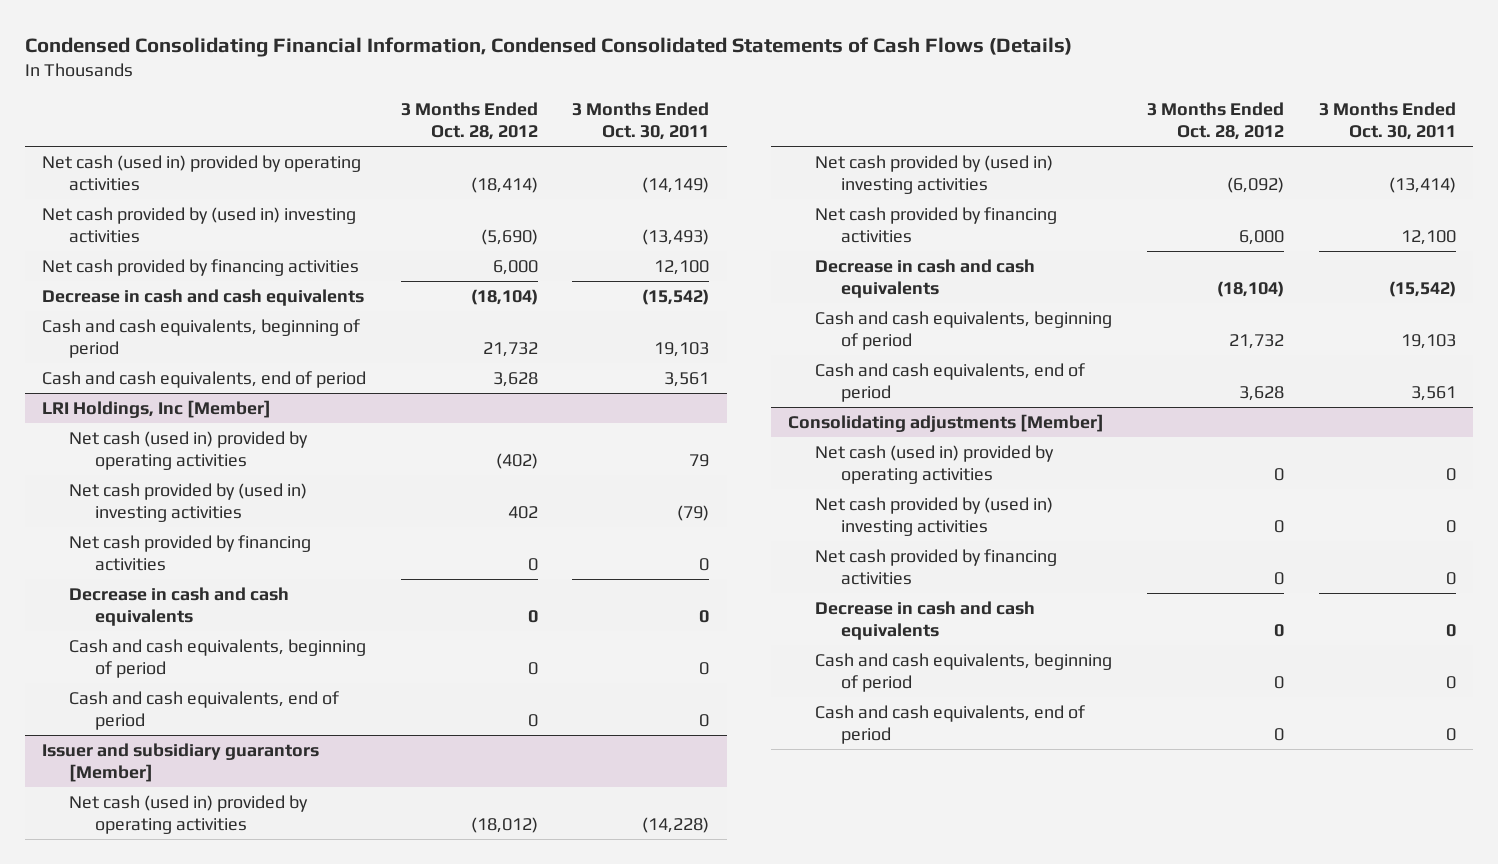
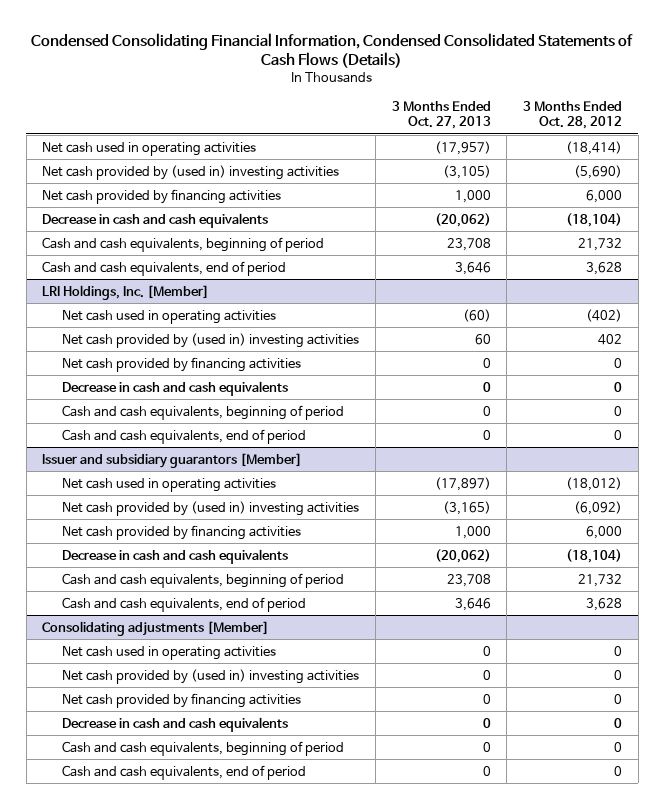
[572,101,710,141] 3 Months Ended Oct. 30, 2011 -> none
none -> [391,101,491,130] 3 Months Ended Oct. 27, 2013
[42,154,362,191] Net cash (used in) provided by operating activities -> [42,141,257,156] Net cash used in operating activities
[42,399,272,418] LRI Holdings, Inc [Member] -> [42,284,210,300] LRI Holdings, Inc. [Member]
[68,430,308,470] Net cash (used in) provided by operating activities -> [62,309,277,324] Net cash used in operating activities
[68,794,308,834] Net cash (used in) provided by operating activities -> [62,477,277,492] Net cash used in operating activities
[814,444,1054,484] Net cash (used in) provided by operating activities -> [62,645,277,660] Net cash used in operating activities

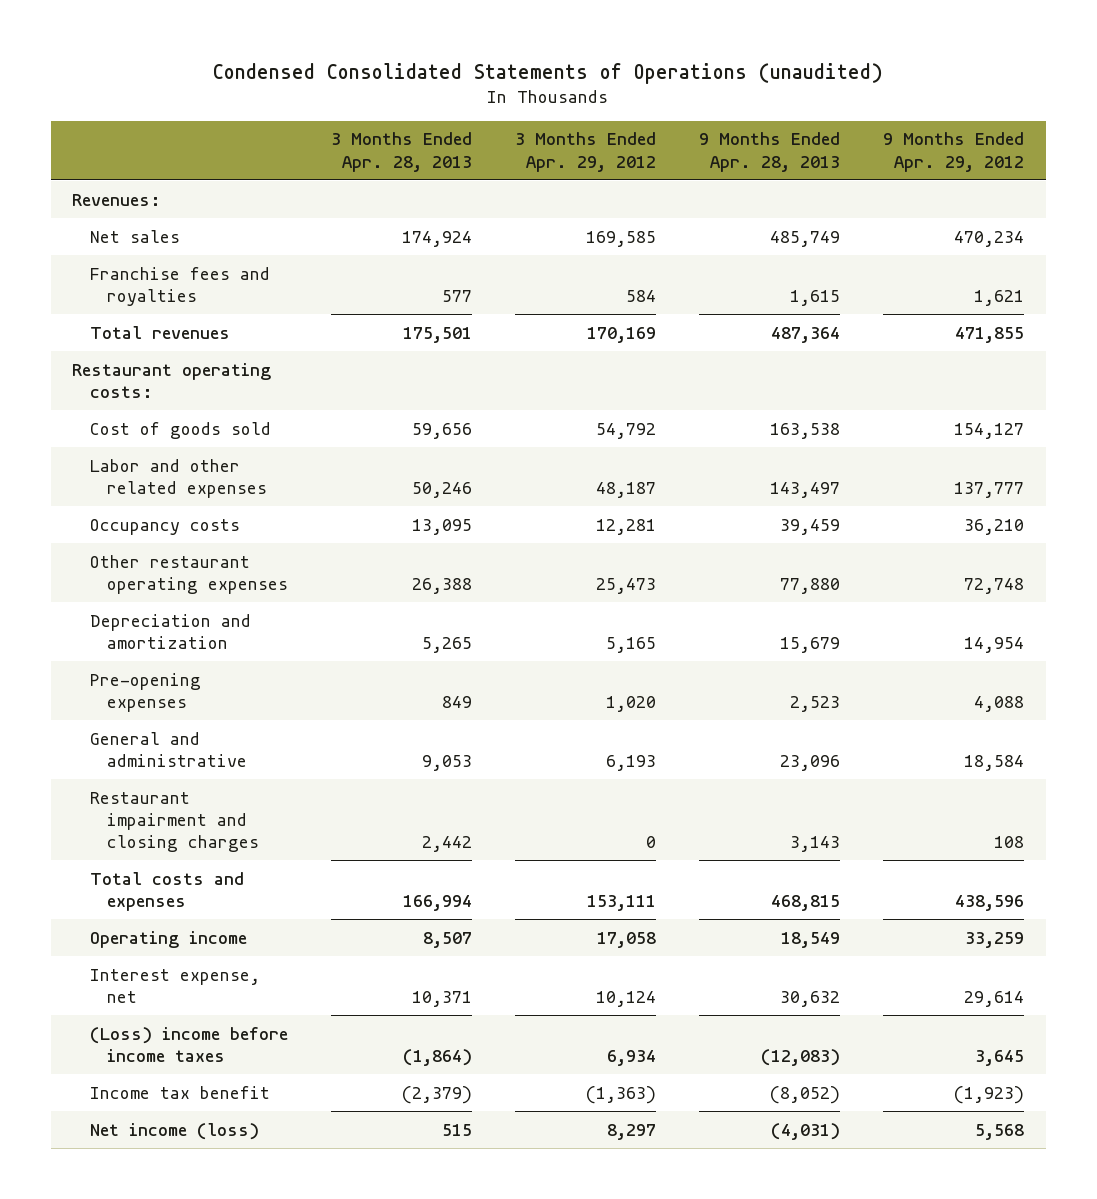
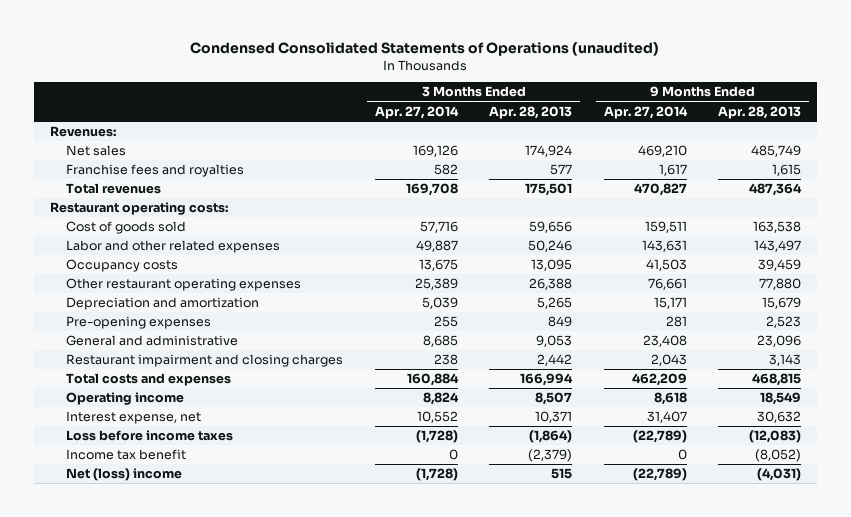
[515,132,657,172] 3 Months Ended Apr. 29, 2012 -> none
[883,132,1025,172] 9 Months Ended Apr. 29, 2012 -> none
none -> [374,105,459,119] Apr. 27, 2014
none -> [603,105,688,119] Apr. 27, 2014
[89,1026,288,1062] (Loss) income before income taxes -> [66,430,234,442] Loss before income taxes
[89,1122,259,1140] Net income (loss) -> [66,468,183,482] Net (loss) income

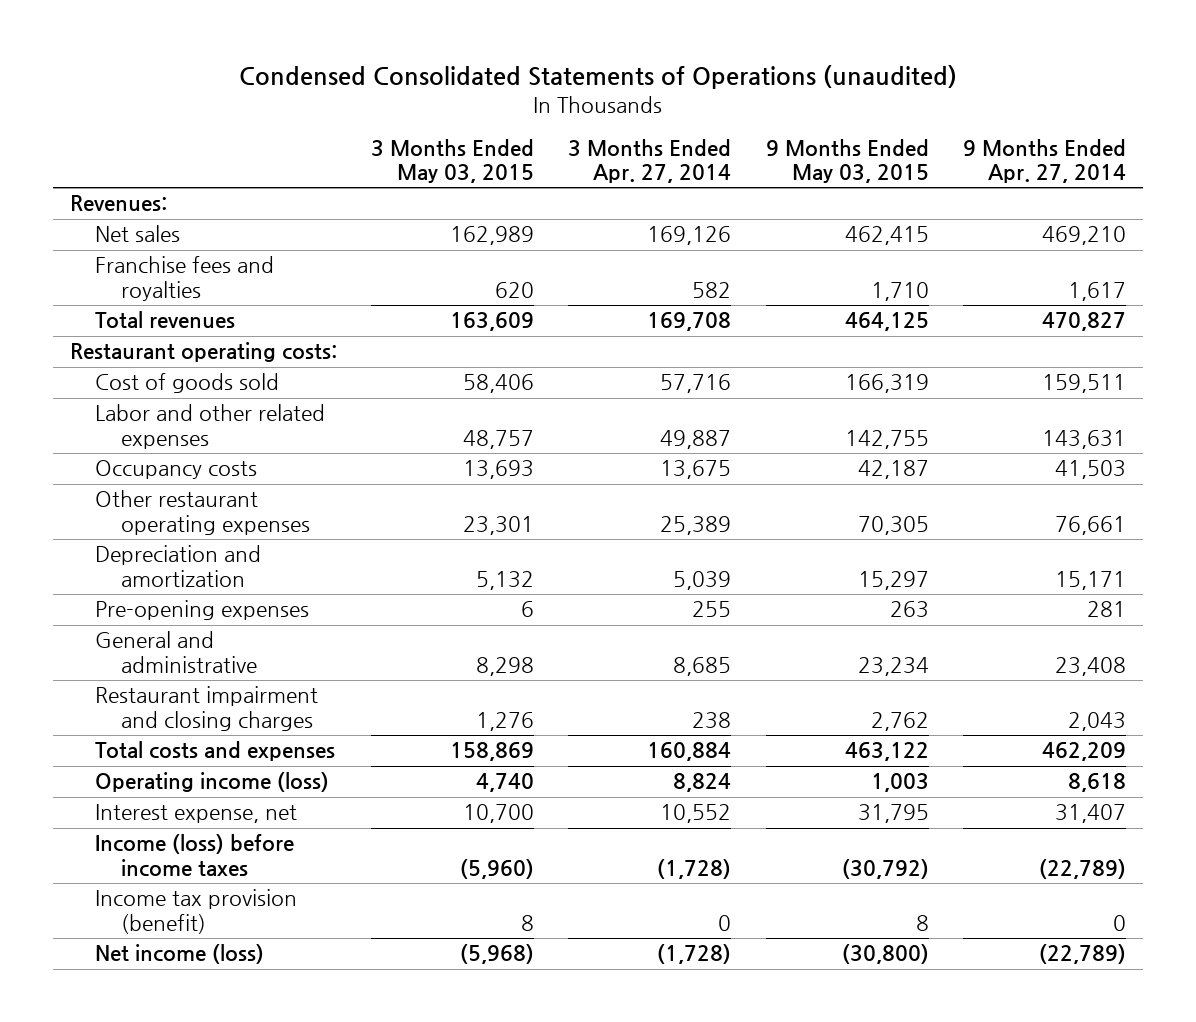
[489,105,573,119] Apr. 28, 2013 -> none
[718,105,802,119] Apr. 28, 2013 -> none
none -> [371,138,535,183] 3 Months Ended May 03, 2015
none -> [765,138,929,183] 9 Months Ended May 03, 2015
[66,392,185,406] Operating income -> [95,772,330,793] Operating income (loss)
[66,430,234,442] Loss before income taxes -> [95,834,295,877] Income (loss) before income taxes
[66,449,187,461] Income tax benefit -> [95,889,298,934] Income tax provision (benefit)
[66,468,183,482] Net (loss) income -> [95,944,265,965] Net income (loss)

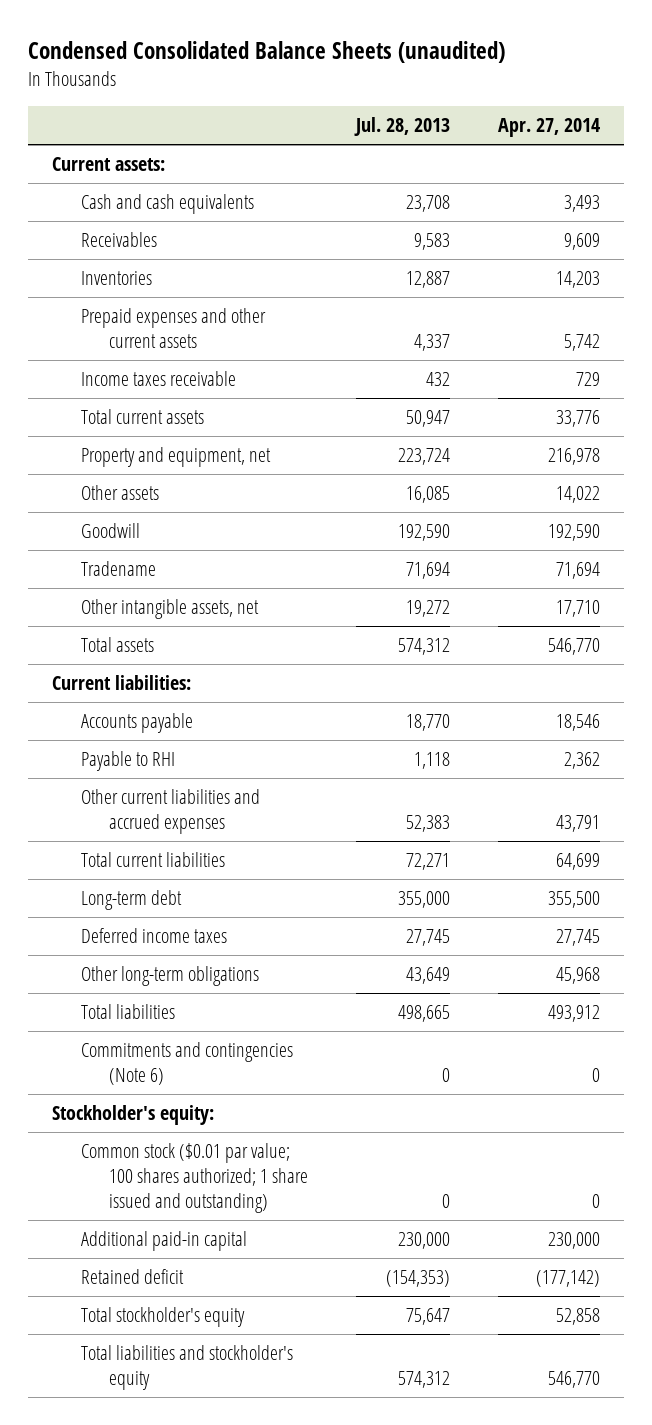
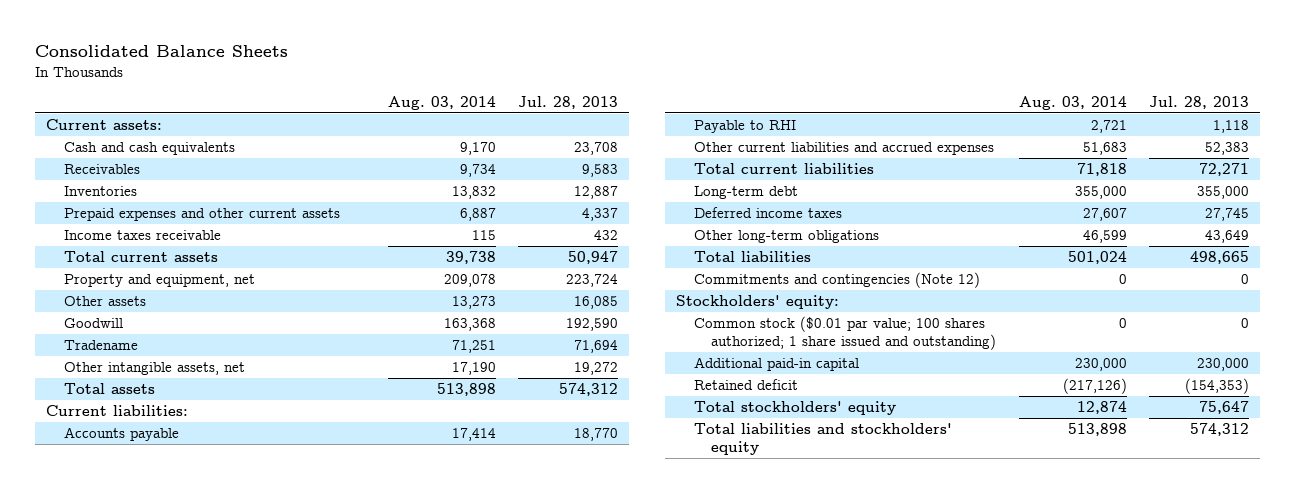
[28,41,506,64] Condensed Consolidated Balance Sheets (unaudited) -> [35,45,289,58] Consolidated Balance Sheets
[498,117,601,137] Apr. 27, 2014 -> none
none -> [388,95,497,110] Aug. 03, 2014
[80,1042,293,1085] Commitments and contingencies (Note 6) -> [693,271,980,288] Commitments and contingencies (Note 12)
[52,1105,215,1126] Stockholder's equity: -> [676,294,840,309] Stockholders' equity:
[80,1307,245,1328] Total stockholder's equity -> [693,400,896,415] Total stockholders' equity
[80,1345,293,1390] Total liabilities and stockholder's equity -> [693,422,952,455] Total liabilities and stockholders' equity

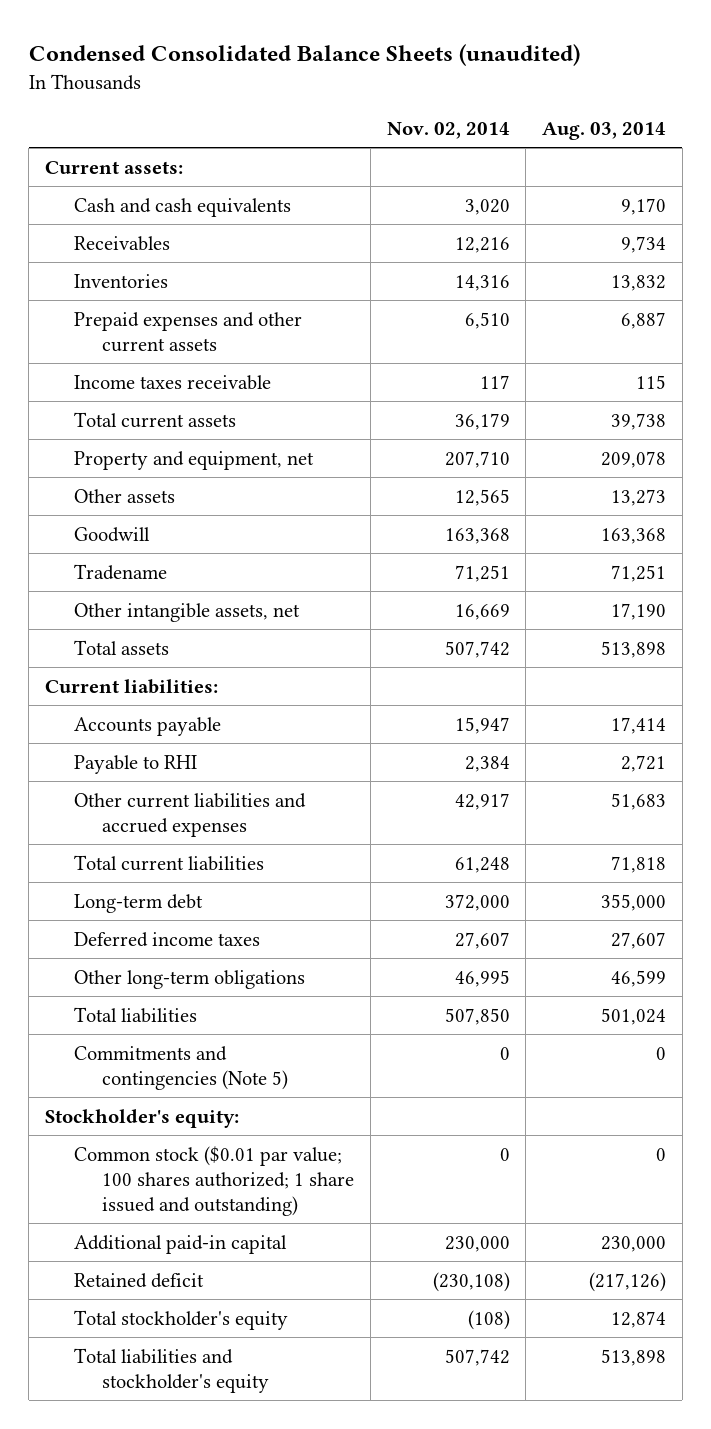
[35,45,289,58] Consolidated Balance Sheets -> [28,43,580,66] Condensed Consolidated Balance Sheets (unaudited)
[518,95,619,109] Jul. 28, 2013 -> none
none -> [386,121,510,139] Nov. 02, 2014
[693,271,980,288] Commitments and contingencies (Note 12) -> [73,1045,289,1090] Commitments and contingencies (Note 5)
[676,294,840,309] Stockholders' equity: -> [45,1108,240,1128] Stockholder's equity:
[693,400,896,415] Total stockholders' equity -> [73,1309,288,1330] Total stockholder's equity
[693,422,952,455] Total liabilities and stockholders' equity -> [73,1347,270,1393] Total liabilities and stockholder's equity

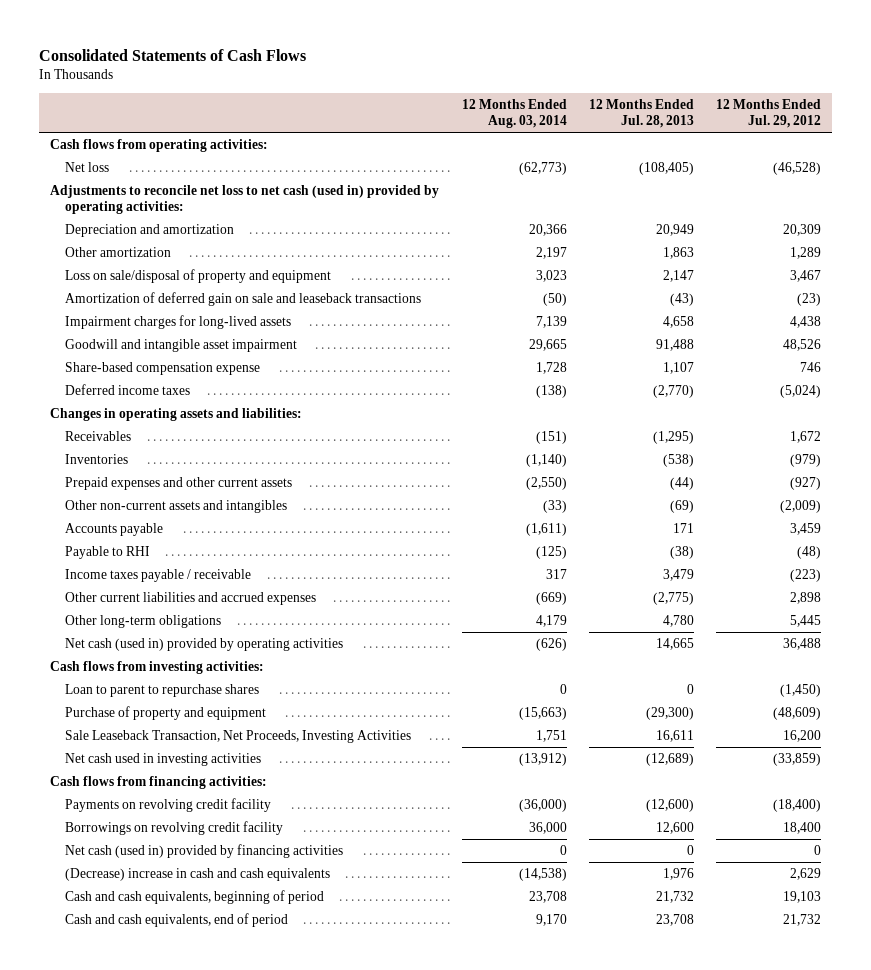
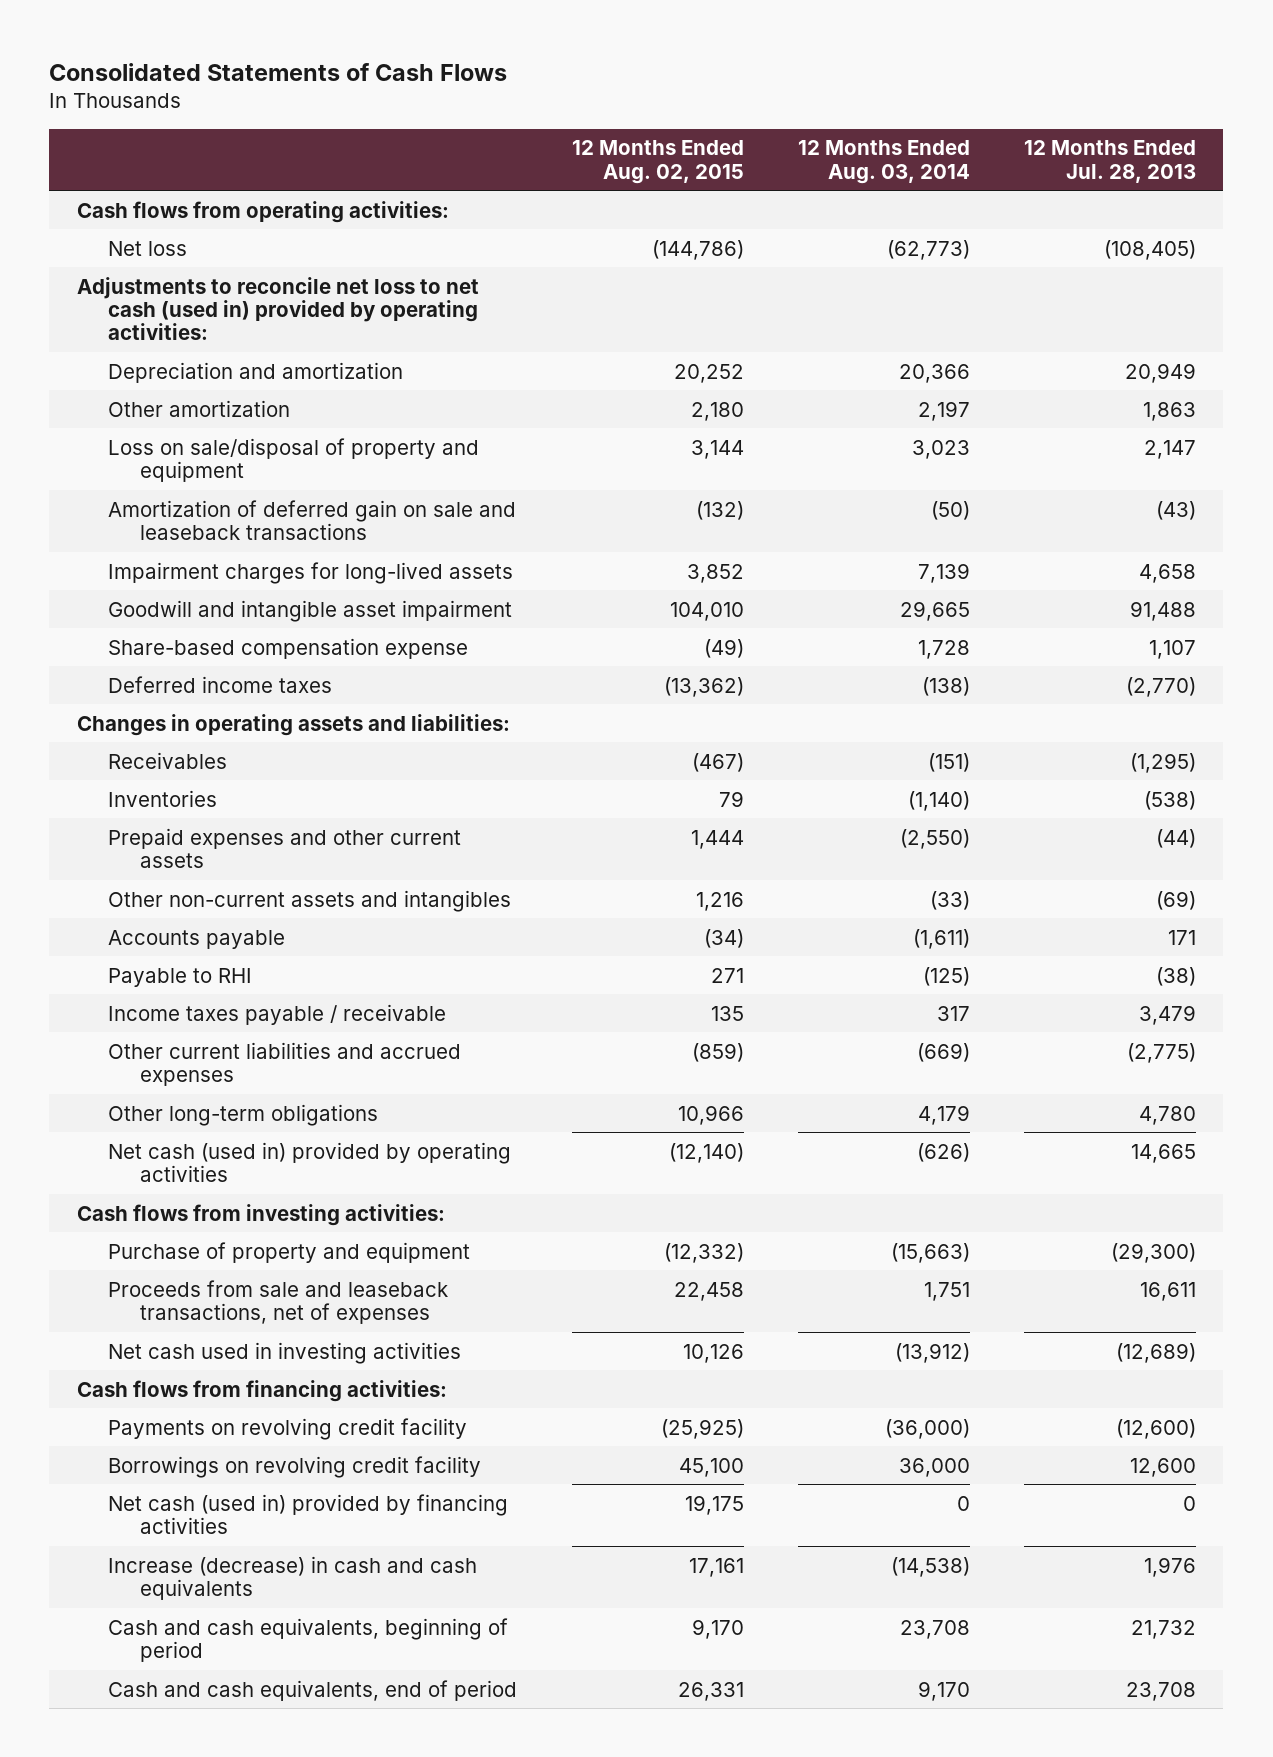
[715,98,821,129] 12 Months Ended Jul. 29, 2012 -> none
none -> [571,140,744,184] 12 Months Ended Aug. 02, 2015
[65,683,260,697] Loan to parent to repurchase shares -> none
[65,729,412,743] Sale Leaseback Transaction, Net Proceeds, Investing Activities -> [108,1279,449,1324] Proceeds from sale and leaseback transactions, net of expenses
[65,867,331,881] (Decrease) increase in cash and cash equivalents -> [108,1555,478,1600] Increase (decrease) in cash and cash equivalents

